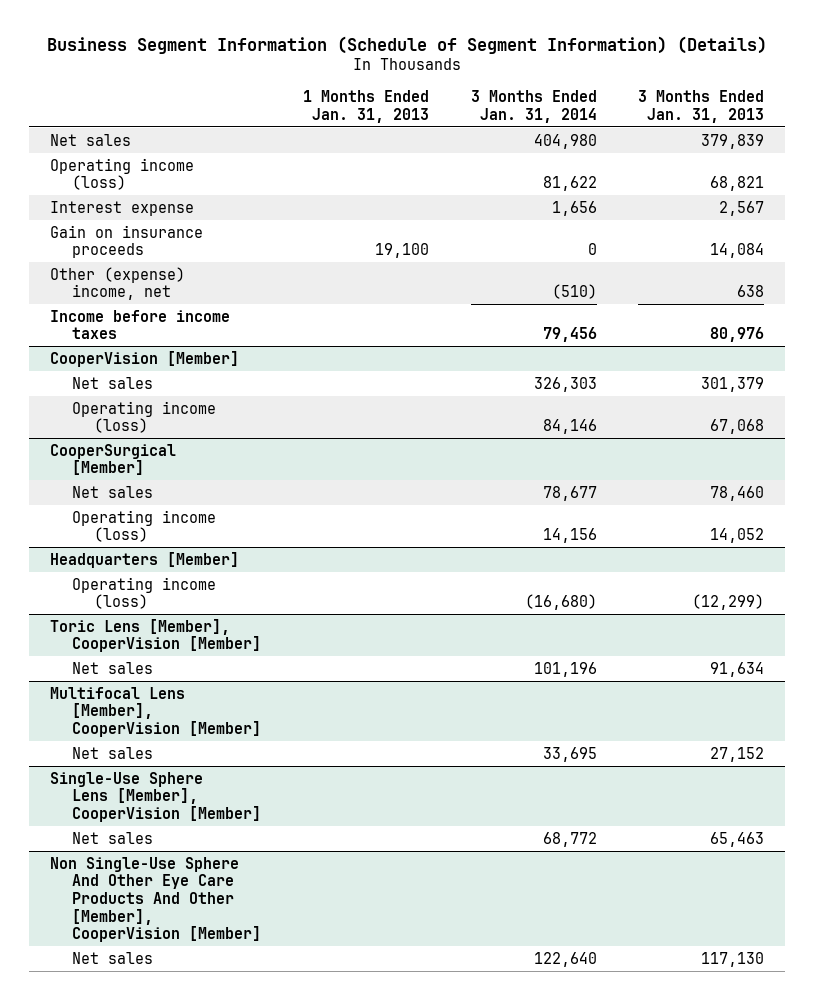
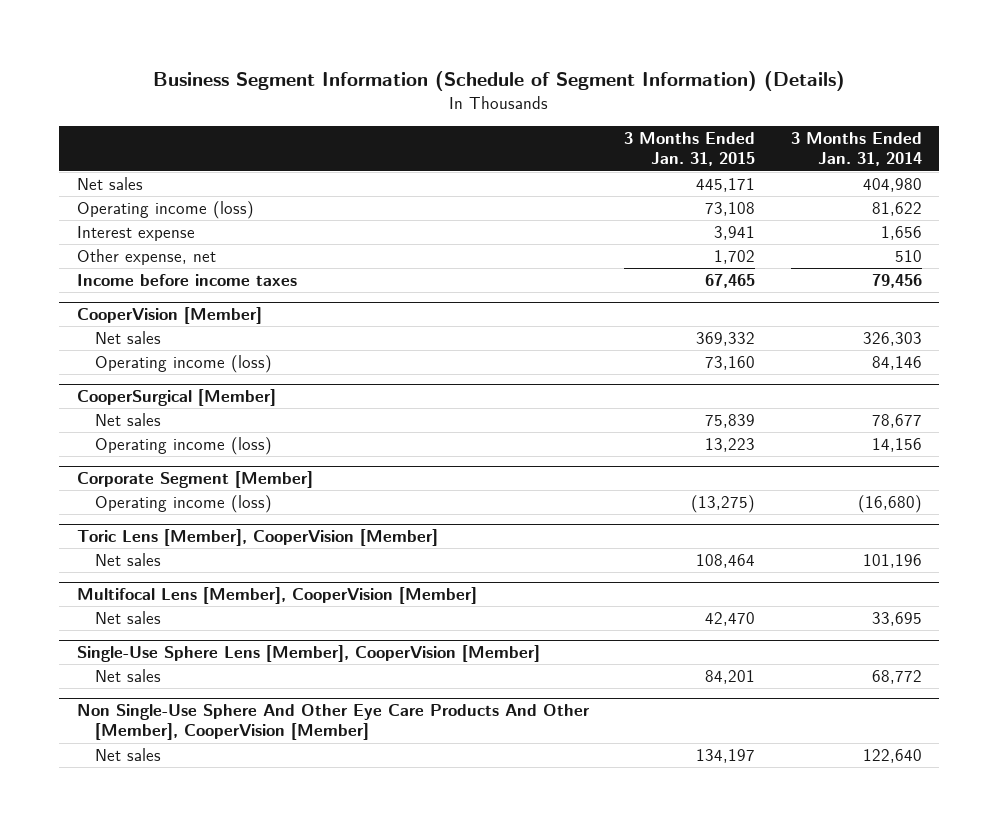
[302,90,429,123] 1 Months Ended Jan. 31, 2013 -> none
[638,90,765,123] 3 Months Ended Jan. 31, 2013 -> none
none -> [624,132,756,167] 3 Months Ended Jan. 31, 2015
[49,224,203,259] Gain on insurance proceeds -> none
[49,266,185,301] Other (expense) income, net -> [76,249,216,266] Other expense, net
[551,284,597,300] (510) -> [894,250,922,263] 510
[49,551,239,568] Headquarters [Member] -> none
none -> [76,471,313,489] Corporate Segment [Member]

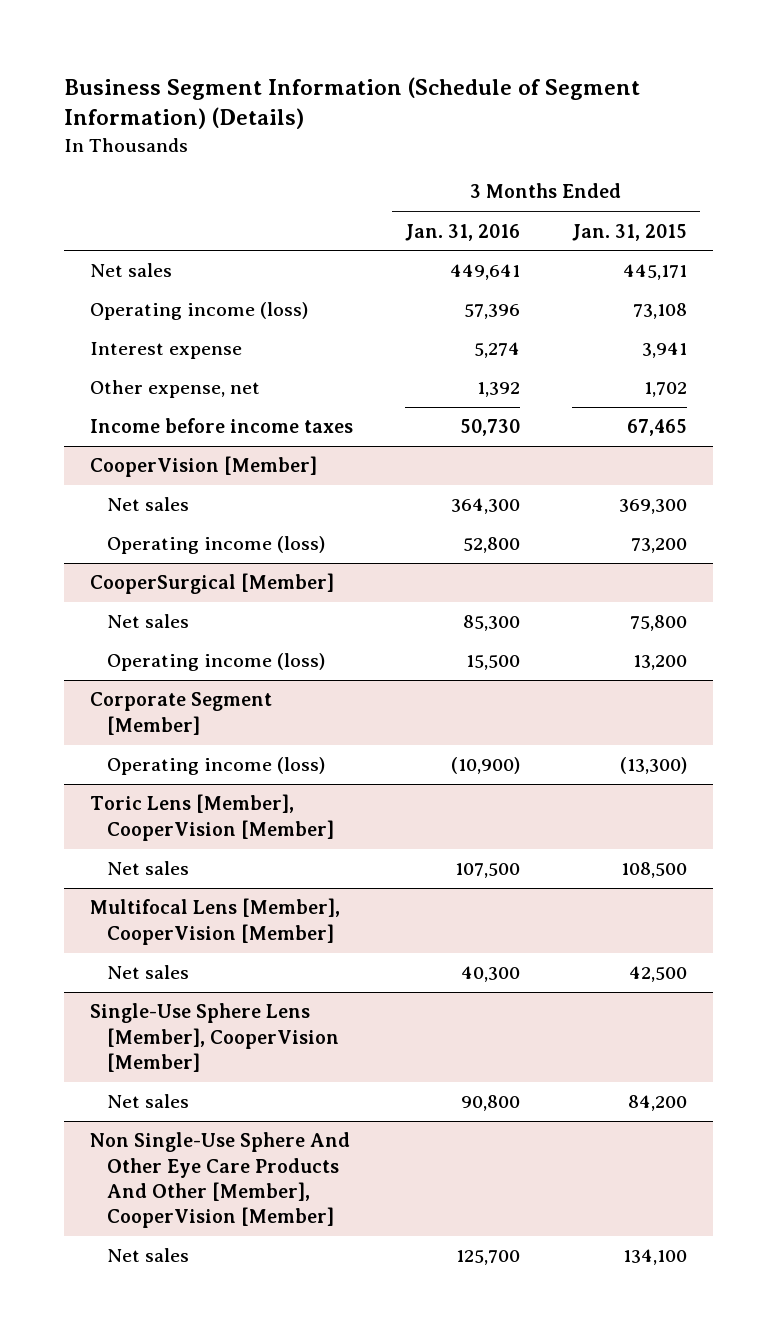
[790,132,922,167] 3 Months Ended Jan. 31, 2014 -> none
none -> [404,223,520,241] Jan. 31, 2016
[696,332,756,347] 369,332 -> [618,499,687,515] 369,300
[705,356,756,371] 73,160 -> [630,538,687,554] 73,200
[705,414,756,429] 75,839 -> [629,615,687,632] 75,800
[705,438,756,453] 13,223 -> [632,655,687,671] 13,200
[691,495,756,514] (13,275) -> [619,757,687,775] (13,300)
[696,554,756,569] 108,464 -> [620,862,687,879] 108,500
[705,612,756,627] 42,470 -> [628,966,687,983] 42,500
[705,670,756,685] 84,201 -> [627,1095,687,1112] 84,200
[696,749,756,764] 134,197 -> [622,1249,687,1266] 134,100

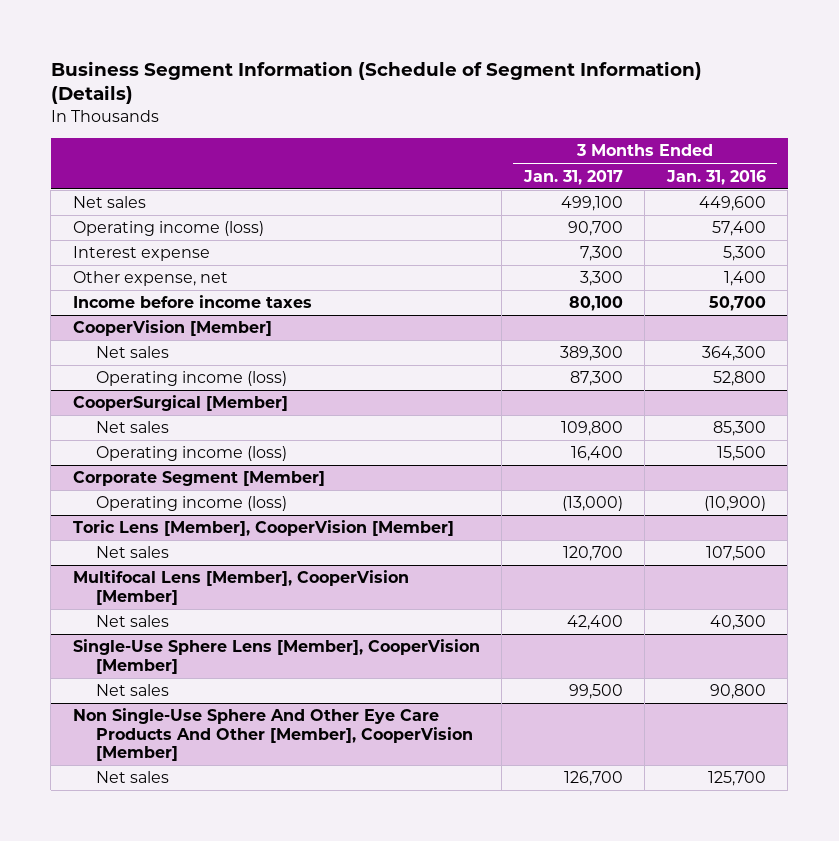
[571,223,687,241] Jan. 31, 2015 -> none
none -> [522,169,623,185] Jan. 31, 2017
[449,264,520,281] 449,641 -> [698,196,766,212] 449,600
[463,304,520,320] 57,396 -> [711,221,766,237] 57,400
[473,342,520,359] 5,274 -> [722,246,766,262] 5,300
[476,382,520,398] 1,392 -> [723,271,766,287] 1,400
[459,419,520,437] 50,730 -> [708,296,766,312] 50,700

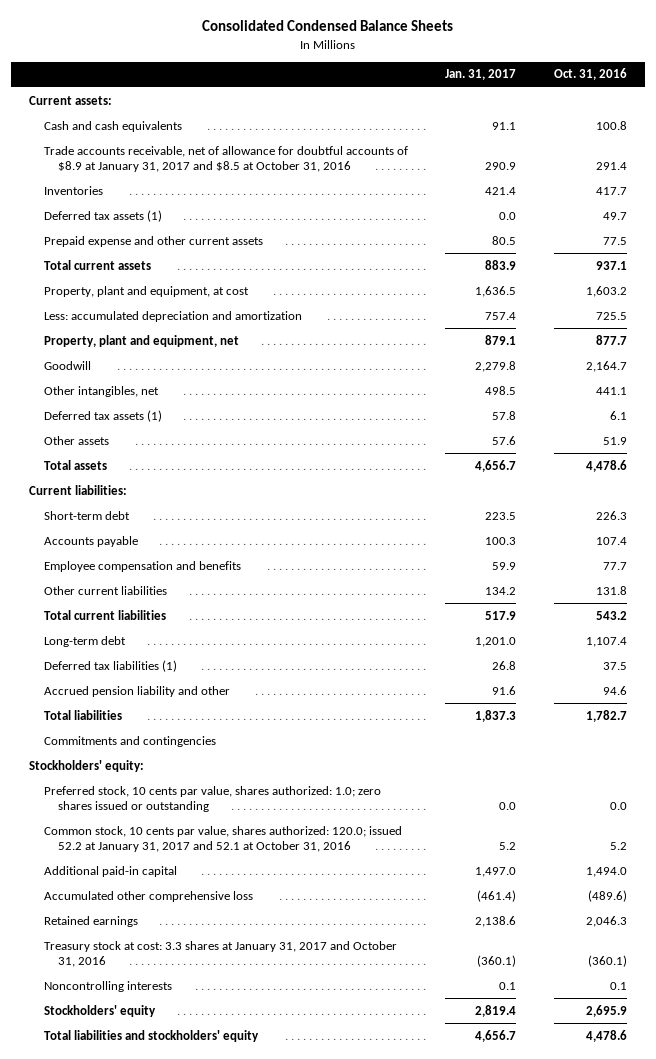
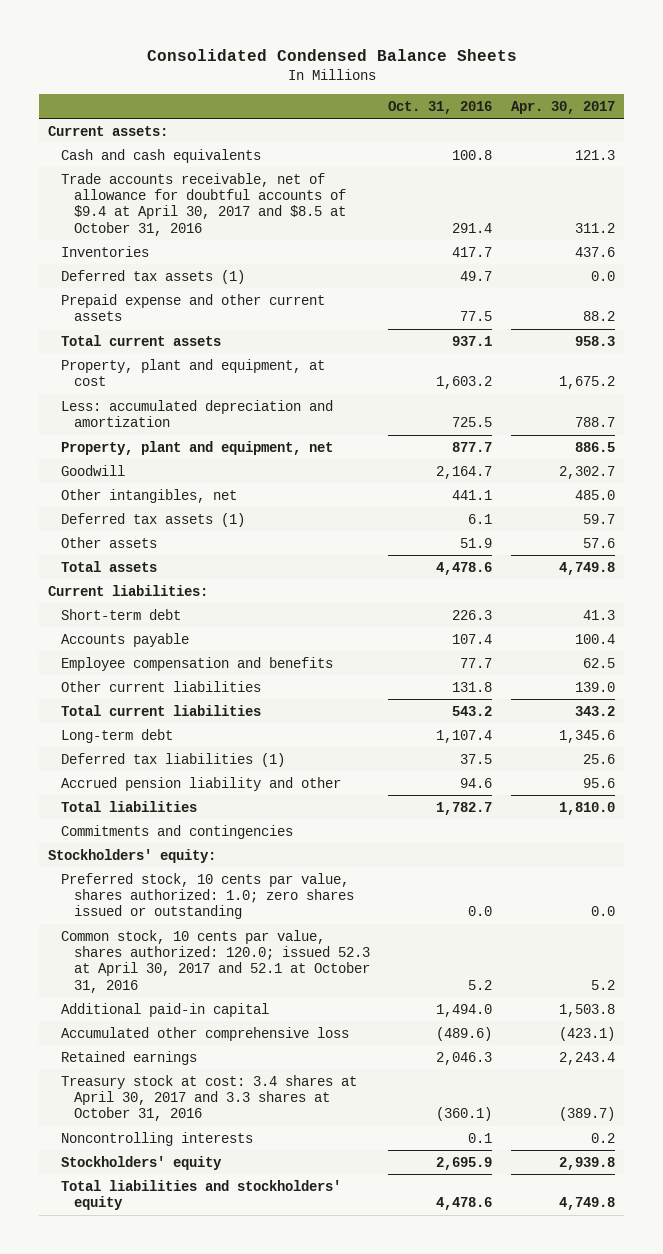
[445,69,517,81] Jan. 31, 2017 -> none
none -> [510,100,615,114] Apr. 30, 2017
[43,145,408,173] Trade accounts receivable, net of allowance for doubtful accounts of $8.9 at January 31, 2017 and $8.5 at October 31, 2016 -> [61,172,346,236] Trade accounts receivable, net of allowance for doubtful accounts of $9.4 at April 30, 2017 and $8.5 at October 31, 2016
[43,825,402,853] Common stock, 10 cents par value, shares authorized: 120.0; issued 52.2 at January 31, 2017 and 52.1 at October 31, 2016 -> [61,929,370,993] Common stock, 10 cents par value, shares authorized: 120.0; issued 52.3 at April 30, 2017 and 52.1 at October 31, 2016
[43,940,397,968] Treasury stock at cost: 3.3 shares at January 31, 2017 and October 31, 2016 -> [61,1074,358,1122] Treasury stock at cost: 3.4 shares at April 30, 2017 and 3.3 shares at October 31, 2016

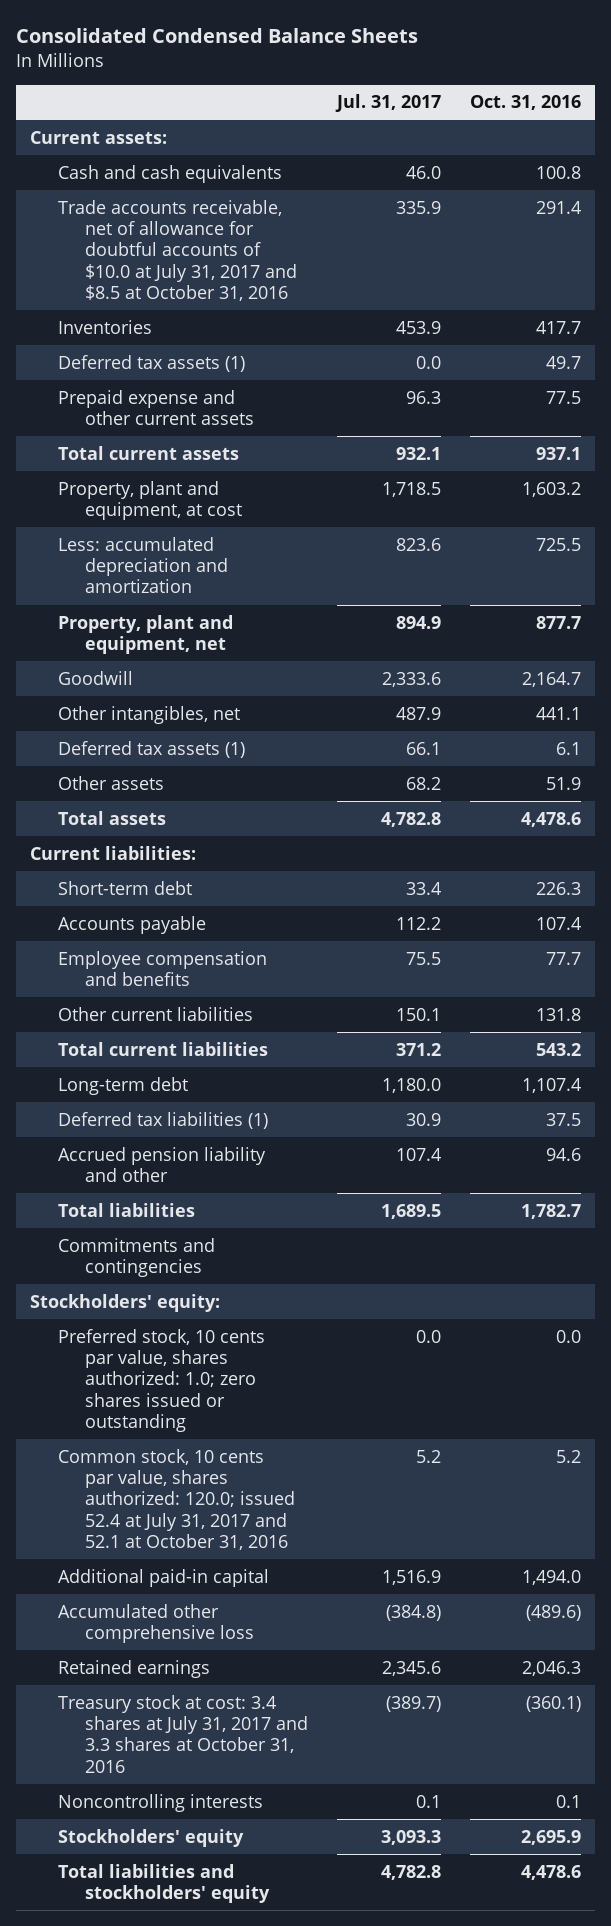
[510,100,615,114] Apr. 30, 2017 -> none
none -> [335,94,442,113] Jul. 31, 2017
[61,172,346,236] Trade accounts receivable, net of allowance for doubtful accounts of $9.4 at April 30, 2017 and $8.5 at October 31, 2016 -> [57,199,298,302] Trade accounts receivable, net of allowance for doubtful accounts of $10.0 at July 31, 2017 and $8.5 at October 31, 2016
[61,929,370,993] Common stock, 10 cents par value, shares authorized: 120.0; issued 52.3 at April 30, 2017 and 52.1 at October 31, 2016 -> [57,1448,296,1551] Common stock, 10 cents par value, shares authorized: 120.0; issued 52.4 at July 31, 2017 and 52.1 at October 31, 2016
[61,1074,358,1122] Treasury stock at cost: 3.4 shares at April 30, 2017 and 3.3 shares at October 31, 2016 -> [57,1694,309,1773] Treasury stock at cost: 3.4 shares at July 31, 2017 and 3.3 shares at October 31, 2016

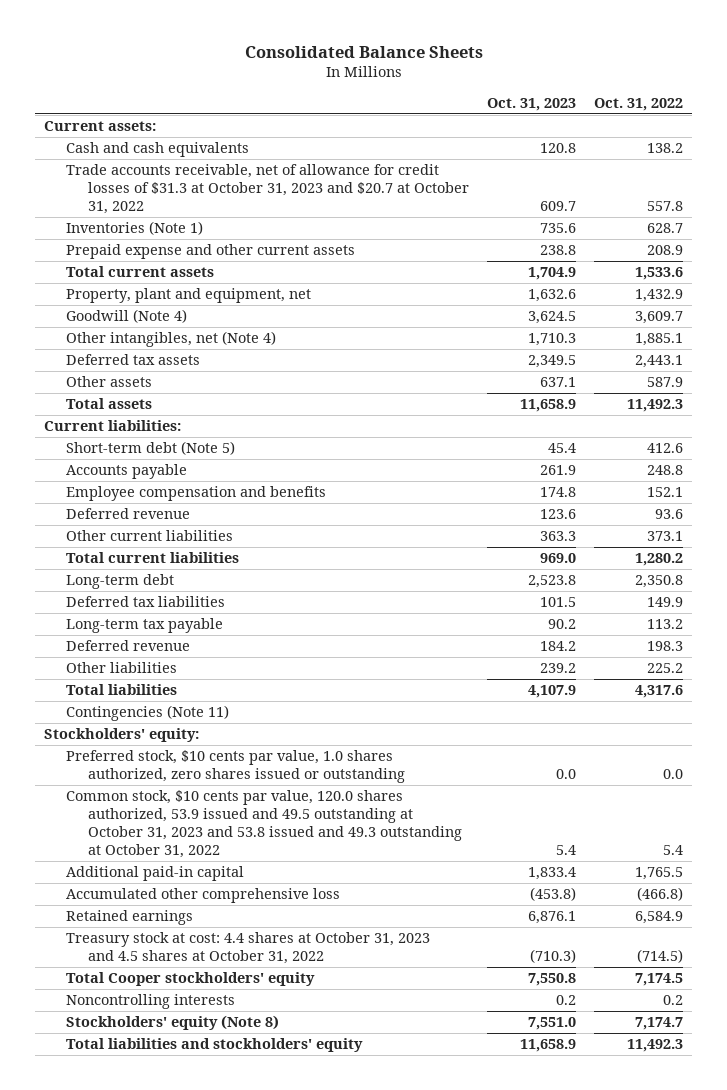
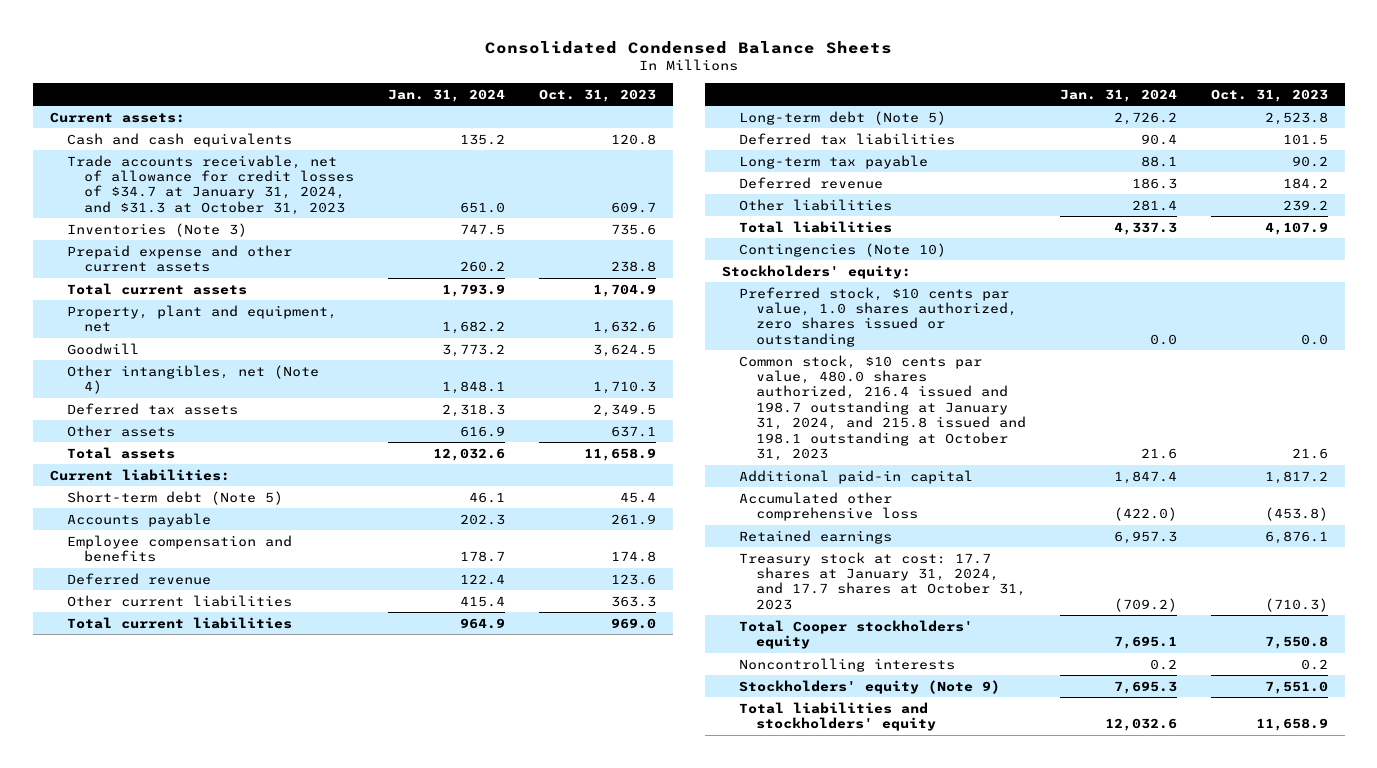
[244,45,483,58] Consolidated Balance Sheets -> [484,40,892,54] Consolidated Condensed Balance Sheets
[593,97,683,111] Oct. 31, 2022 -> none
none -> [387,88,505,102] Jan. 31, 2024
[66,164,469,215] Trade accounts receivable, net of allowance for credit losses of $31.3 at October 31, 2023 and $20.7 at October 31, 2022 -> [66,154,354,215] Trade accounts receivable, net of allowance for credit losses of $34.7 at January 31, 2024, and $31.3 at October 31, 2023
[66,221,204,236] Inventories (Note 1) -> [66,222,247,237] Inventories (Note 3)
[66,309,188,324] Goodwill (Note 4) -> [66,342,139,355] Goodwill
[66,574,175,590] Long-term debt -> [738,110,946,125] Long-term debt (Note 5)
[66,705,230,722] Contingencies (Note 11) -> [738,242,946,257] Contingencies (Note 10)
[66,790,462,858] Common stock, $10 cents par value, 120.0 shares authorized, 53.9 issued and 49.5 outstanding at October 31, 2023 and 53.8 issued and 49.3 outstanding at October 31, 2022 -> [738,354,1026,461] Common stock, $10 cents par value, 480.0 shares authorized, 216.4 issued and 198.7 outstanding at January 31, 2024, and 215.8 issued and 198.1 outstanding at October 31, 2023
[555,844,576,855] 5.4 -> [1291,447,1328,459] 21.6
[527,867,576,881] 1,833.4 -> [1264,470,1328,484] 1,817.2
[66,932,431,965] Treasury stock at cost: 4.4 shares at October 31, 2023 and 4.5 shares at October 31, 2022 -> [738,551,1026,610] Treasury stock at cost: 17.7 shares at January 31, 2024, and 17.7 shares at October 31, 2023
[66,1015,280,1031] Stockholders' equity (Note 8) -> [738,679,1000,694] Stockholders' equity (Note 9)

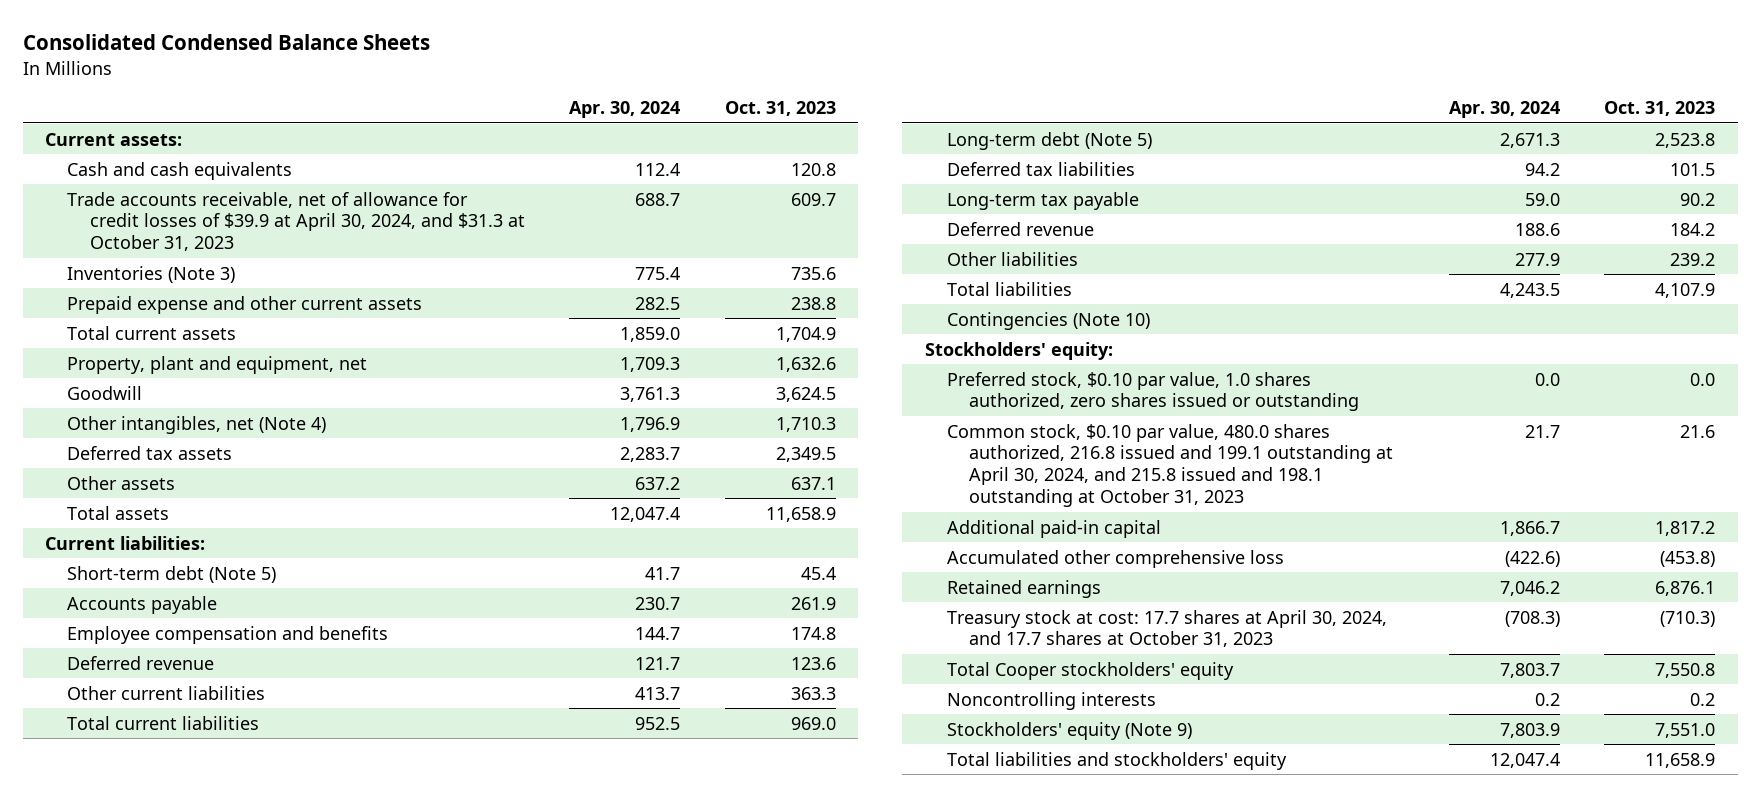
[387,88,505,102] Jan. 31, 2024 -> none
none -> [569,100,681,118] Apr. 30, 2024
[66,154,354,215] Trade accounts receivable, net of allowance for credit losses of $34.7 at January 31, 2024, and $31.3 at October 31, 2023 -> [67,191,525,252] Trade accounts receivable, net of allowance for credit losses of $39.9 at April 30, 2024, and $31.3 at October 31, 2023
[738,286,1017,347] Preferred stock, $10 cents par value, 1.0 shares authorized, zero shares issued or outstanding -> [946,371,1360,412] Preferred stock, $0.10 par value, 1.0 shares authorized, zero shares issued or outstanding
[738,354,1026,461] Common stock, $10 cents par value, 480.0 shares authorized, 216.4 issued and 198.7 outstanding at January 31, 2024, and 215.8 issued and 198.1 outstanding at October 31, 2023 -> [946,423,1394,508] Common stock, $0.10 par value, 480.0 shares authorized, 216.8 issued and 199.1 outstanding at April 30, 2024, and 215.8 issued and 198.1 outstanding at October 31, 2023
[738,551,1026,610] Treasury stock at cost: 17.7 shares at January 31, 2024, and 17.7 shares at October 31, 2023 -> [946,609,1387,648] Treasury stock at cost: 17.7 shares at April 30, 2024, and 17.7 shares at October 31, 2023

